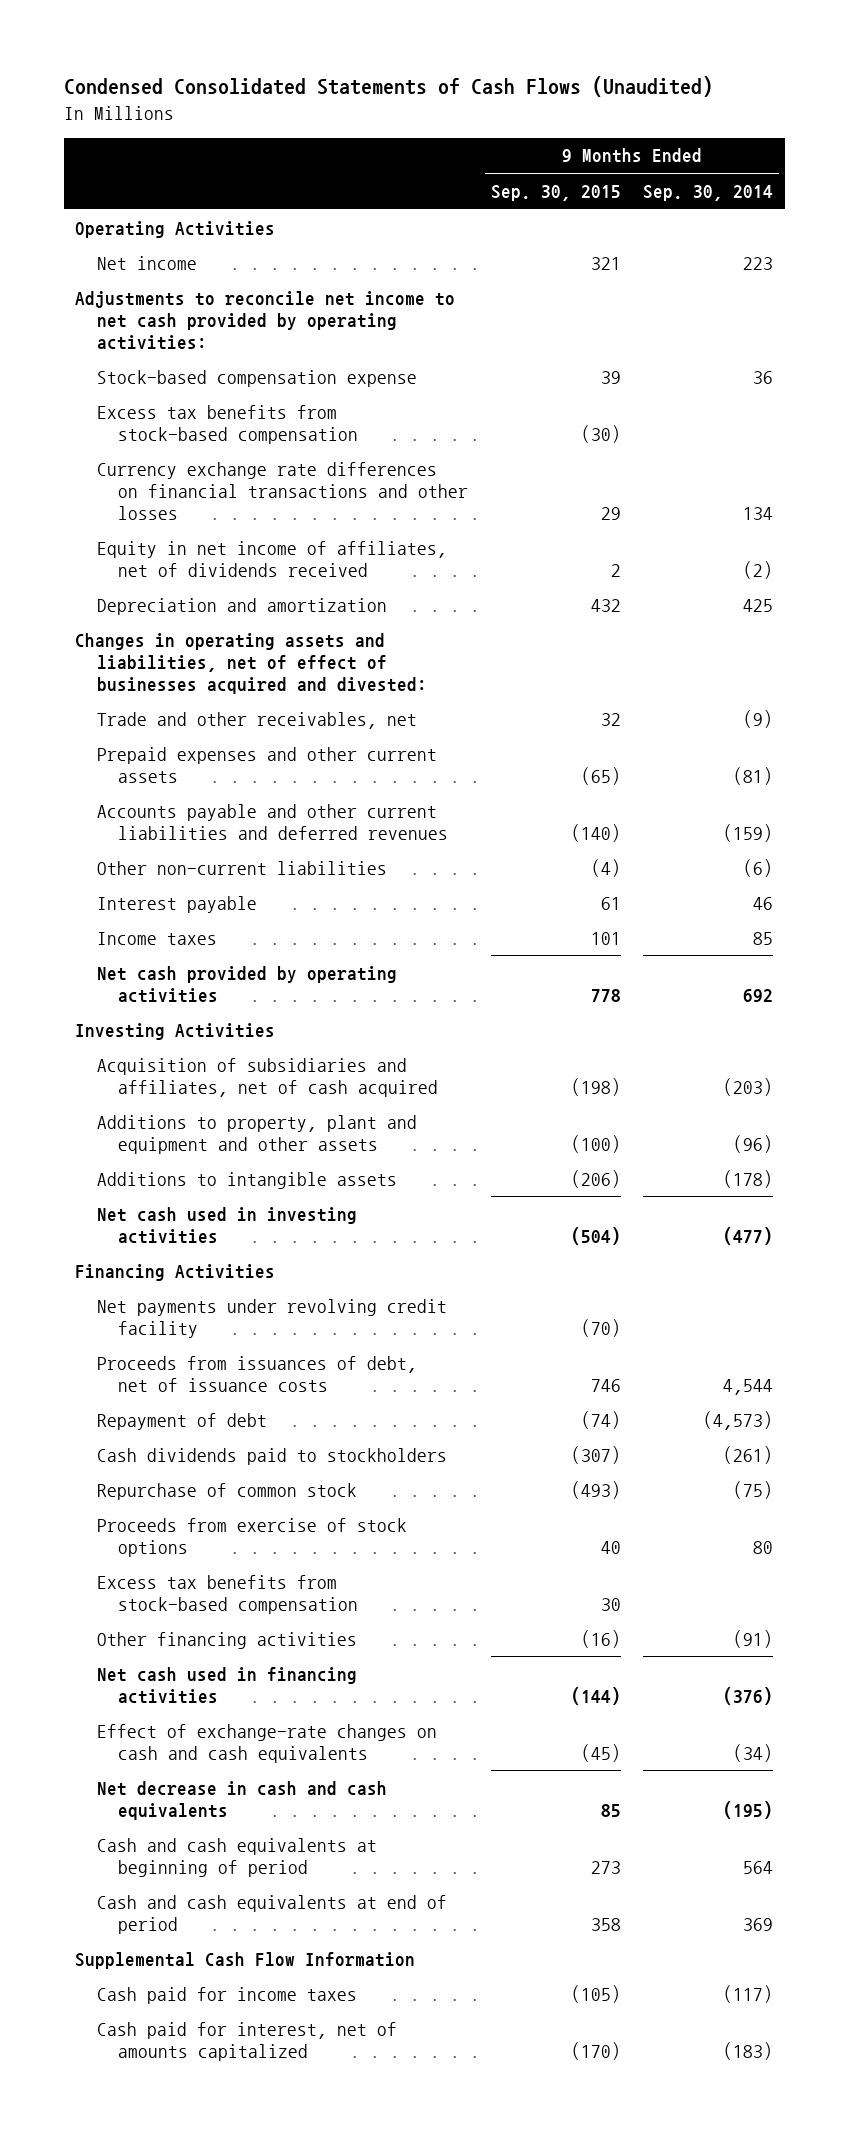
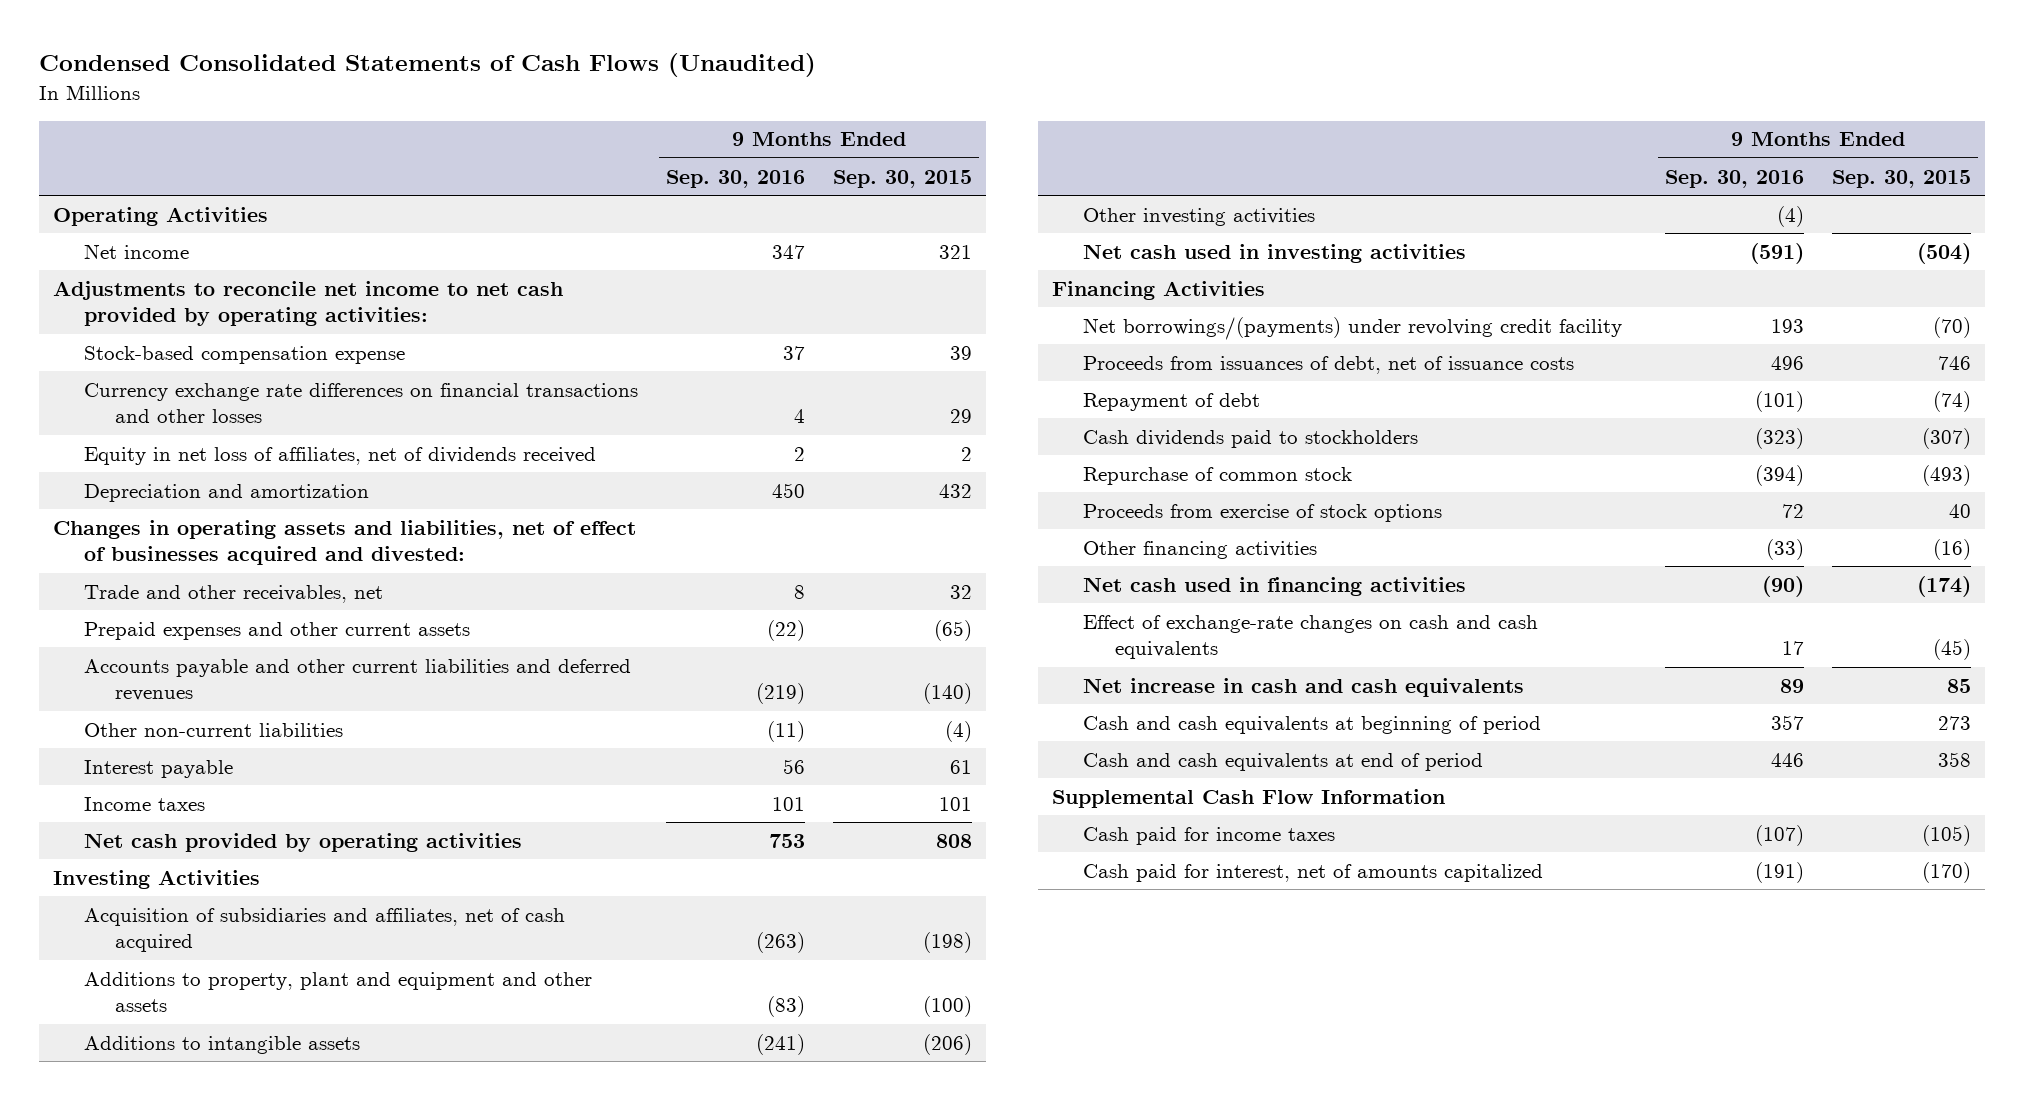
[643,184,774,201] Sep. 30, 2014 -> none
none -> [666,169,806,188] Sep. 30, 2016
[96,404,359,444] Excess tax benefits from stock-based compensation -> none
[96,540,447,577] Equity in net income of affiliates, net of dividends received -> [84,446,597,465] Equity in net loss of affiliates, net of dividends received
[590,988,621,1002] 778 -> [935,833,972,848] 808
none -> [1083,207,1316,226] Other investing activities
[96,1298,447,1338] Net payments under revolving credit facility -> [1083,316,1623,340] Net borrowings/(payments) under revolving credit facility
[96,1574,359,1614] Excess tax benefits from stock-based compensation -> none
[570,1686,621,1705] (144) -> [1917,575,1972,597] (174)
[96,1780,387,1820] Net decrease in cash and cash equivalents -> [1083,677,1525,697] Net increase in cash and cash equivalents

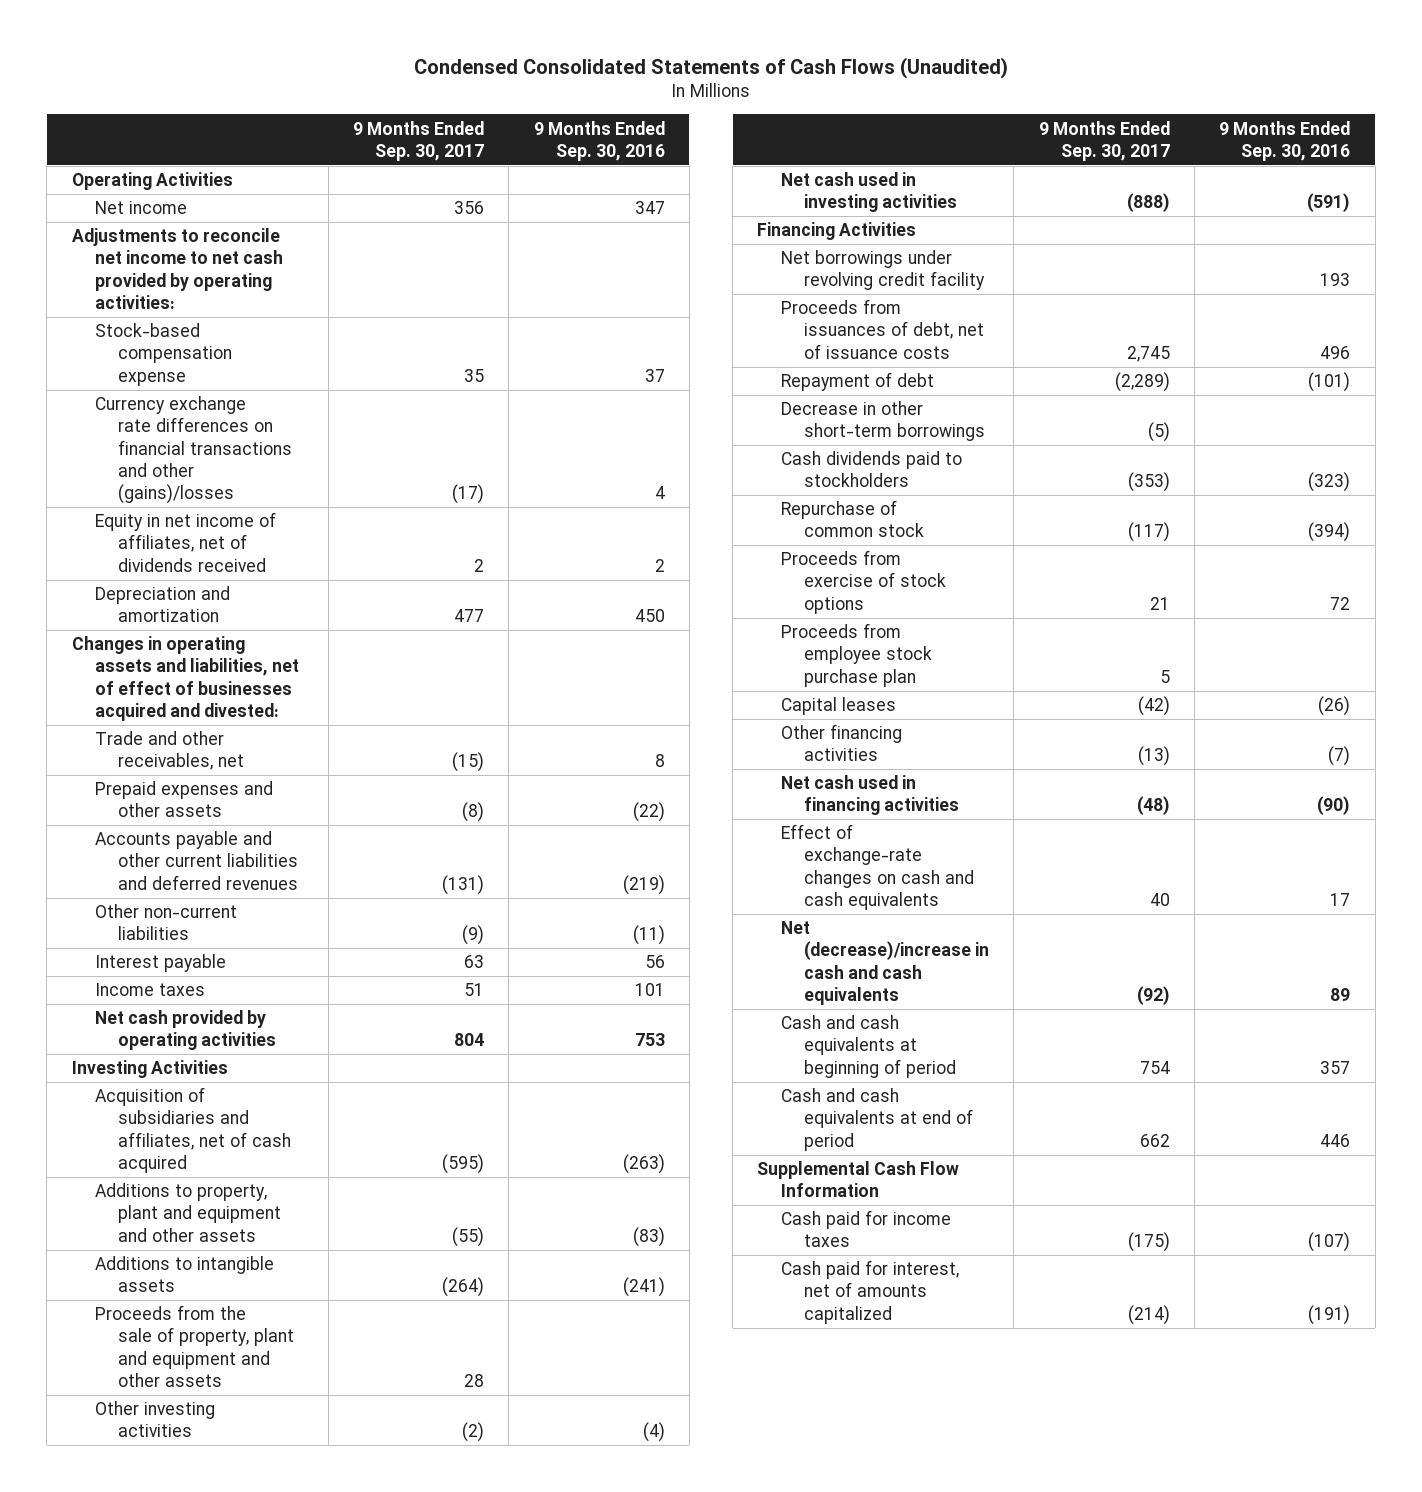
[832,169,972,188] Sep. 30, 2015 -> none
none -> [352,120,484,161] 9 Months Ended Sep. 30, 2017
[84,382,639,424] Currency exchange rate differences on financial transactions and other losses -> [95,396,293,504] Currency exchange rate differences on financial transactions and other (gains)/losses
[84,446,597,465] Equity in net loss of affiliates, net of dividends received -> [95,512,277,572] Equity in net income of affiliates, net of dividends received
[84,621,471,640] Prepaid expenses and other current assets -> [95,781,274,818] Prepaid expenses and other assets
none -> [95,1305,295,1387] Proceeds from the sale of property, plant and equipment and other assets
[1083,316,1623,340] Net borrowings/(payments) under revolving credit facility -> [780,250,986,291] Net borrowings under revolving credit facility
none -> [780,401,986,442] Decrease in other short-term borrowings
none -> [780,623,933,687] Proceeds from employee stock purchase plan
none -> [780,697,896,716] Capital leases
[1766,538,1805,560] (33) -> [1328,746,1351,767] (7)
[1083,677,1525,697] Net increase in cash and cash equivalents -> [780,921,990,1005] Net (decrease)/increase in cash and cash equivalents

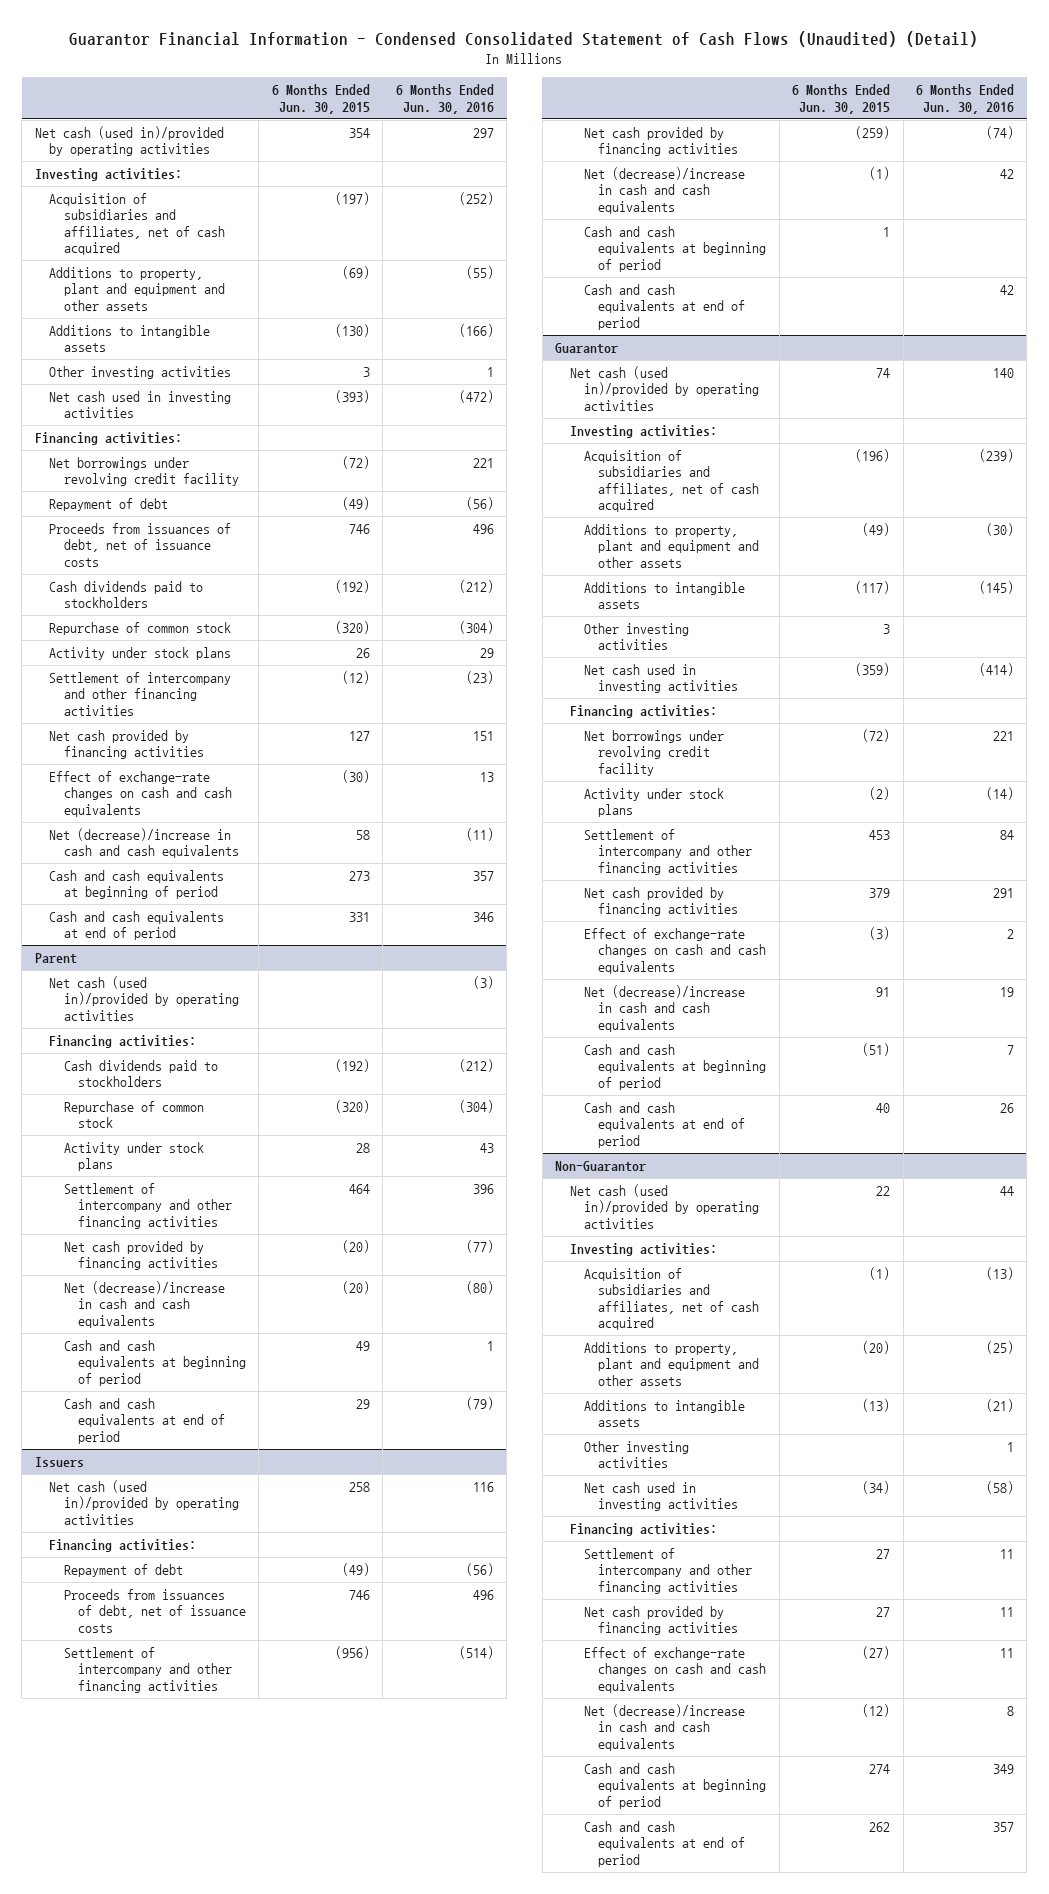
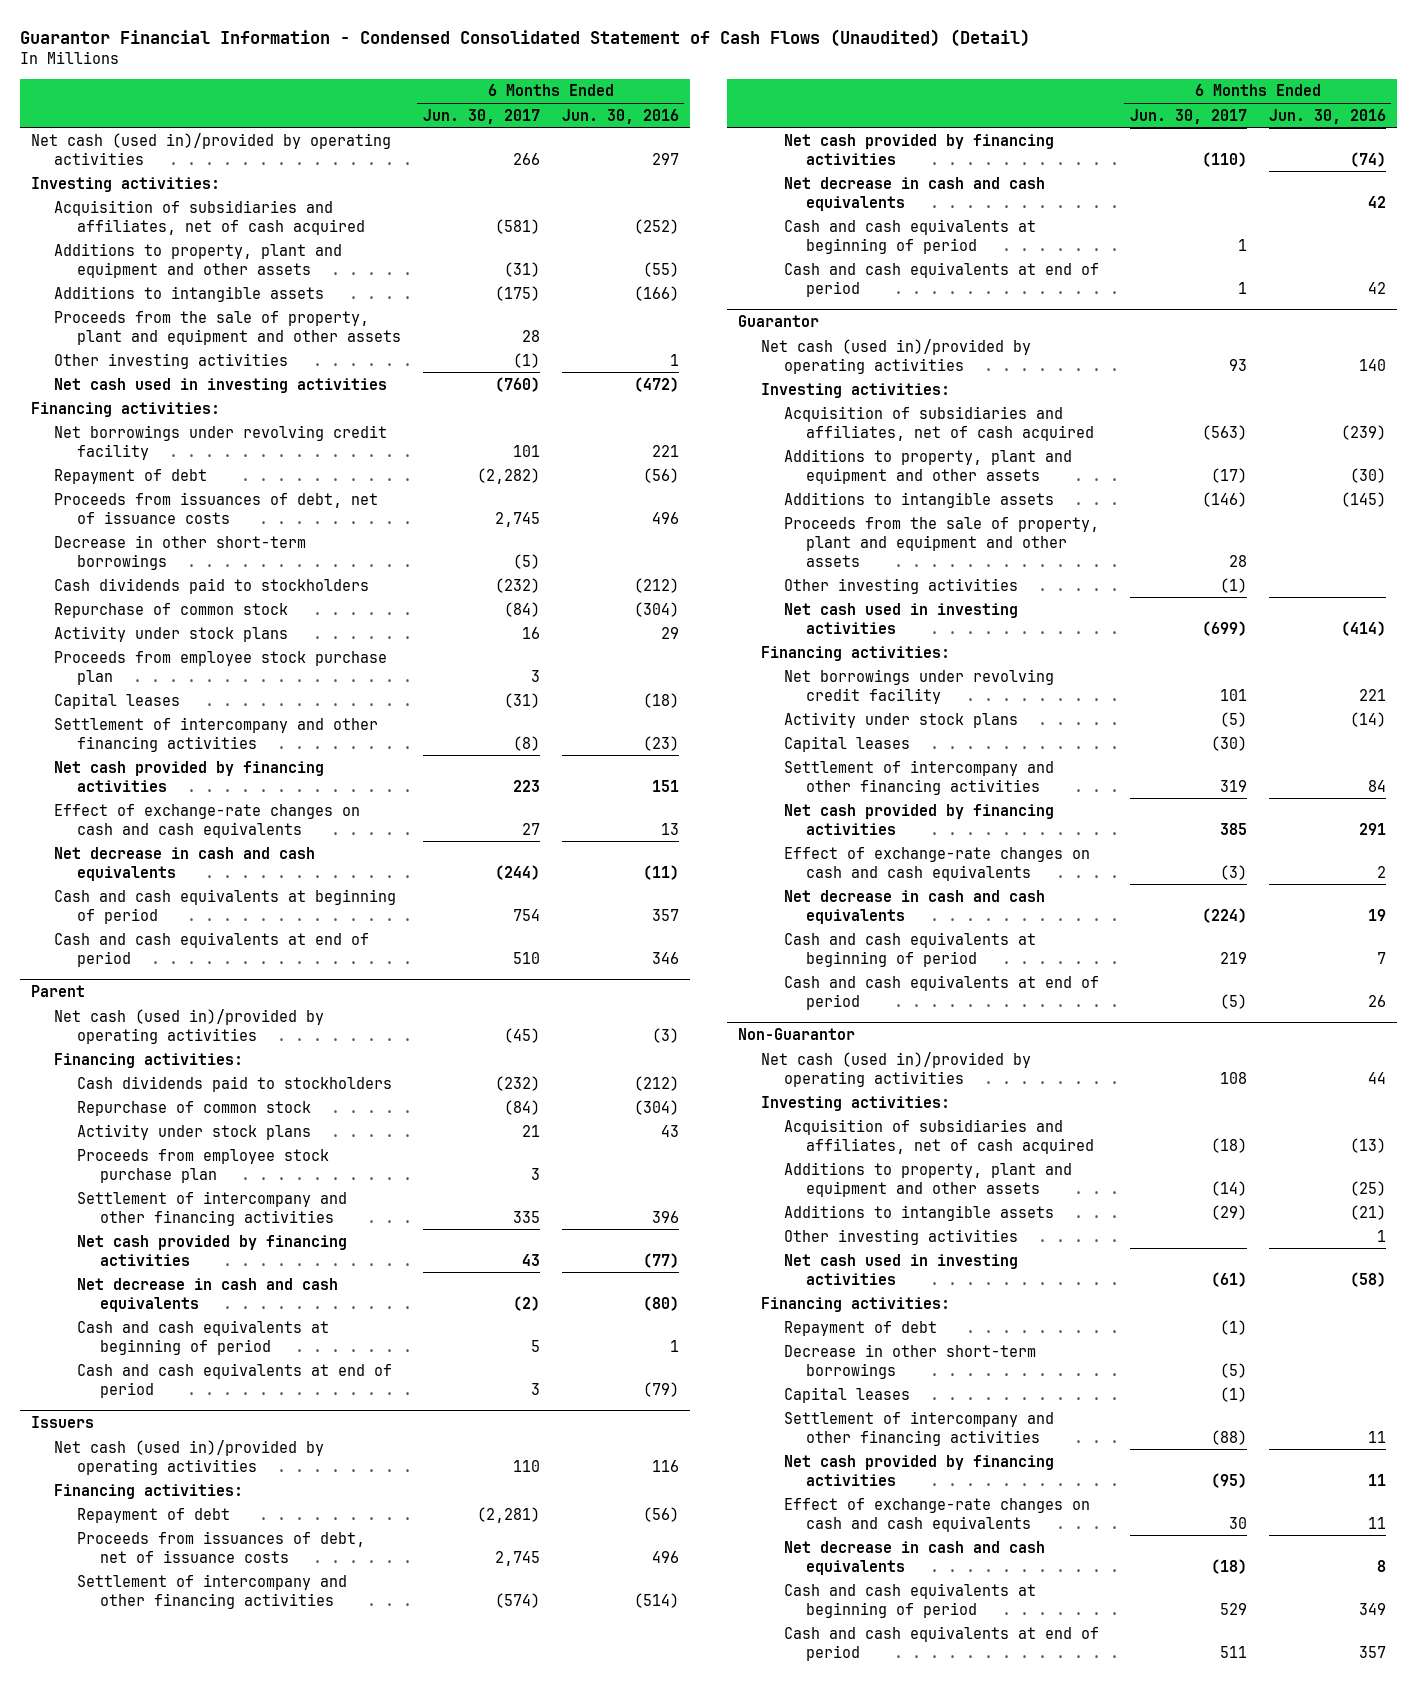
[271,84,370,114] 6 Months Ended Jun. 30, 2015 -> none
none -> [422,108,540,124] Jun. 30, 2017
none -> [54,310,401,345] Proceeds from the sale of property, plant and equipment and other assets
none -> [54,534,307,570] Decrease in other short-term borrowings
none -> [54,650,388,685] Proceeds from employee stock purchase plan
none -> [54,692,181,709] Capital leases
[49,827,239,859] Net (decrease)/increase in cash and cash equivalents -> [54,846,316,881] Net decrease in cash and cash equivalents
none -> [76,1148,329,1183] Proceeds from employee stock purchase plan
[63,1280,225,1328] Net (decrease)/increase in cash and cash equivalents -> [76,1277,338,1312] Net decrease in cash and cash equivalents
[583,166,745,214] Net (decrease)/increase in cash and cash equivalents -> [783,176,1045,211] Net decrease in cash and cash equivalents
none -> [783,516,1099,567] Proceeds from the sale of property, plant and equipment and other assets
none -> [783,735,910,752] Capital leases
[583,984,745,1032] Net (decrease)/increase in cash and cash equivalents -> [783,889,1045,924] Net decrease in cash and cash equivalents
none -> [783,1320,937,1336] Repayment of debt
none -> [783,1343,1036,1379] Decrease in other short-term borrowings
none -> [783,1386,910,1403] Capital leases
[583,1703,745,1751] Net (decrease)/increase in cash and cash equivalents -> [783,1540,1045,1575] Net decrease in cash and cash equivalents

